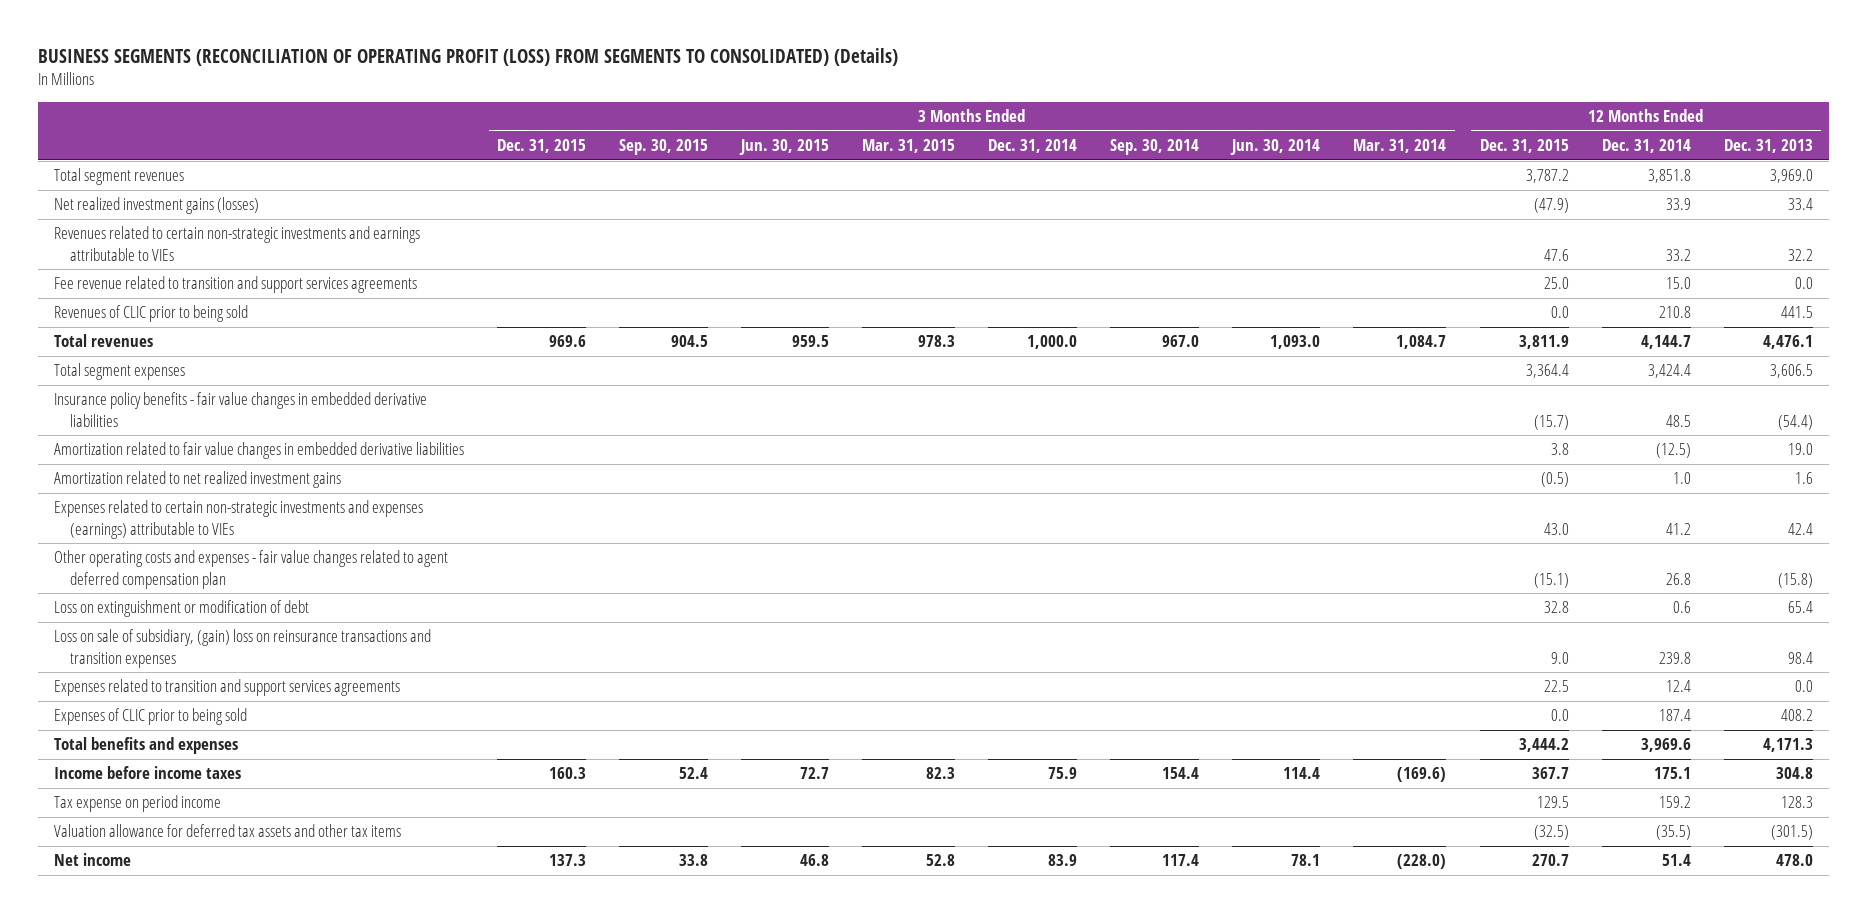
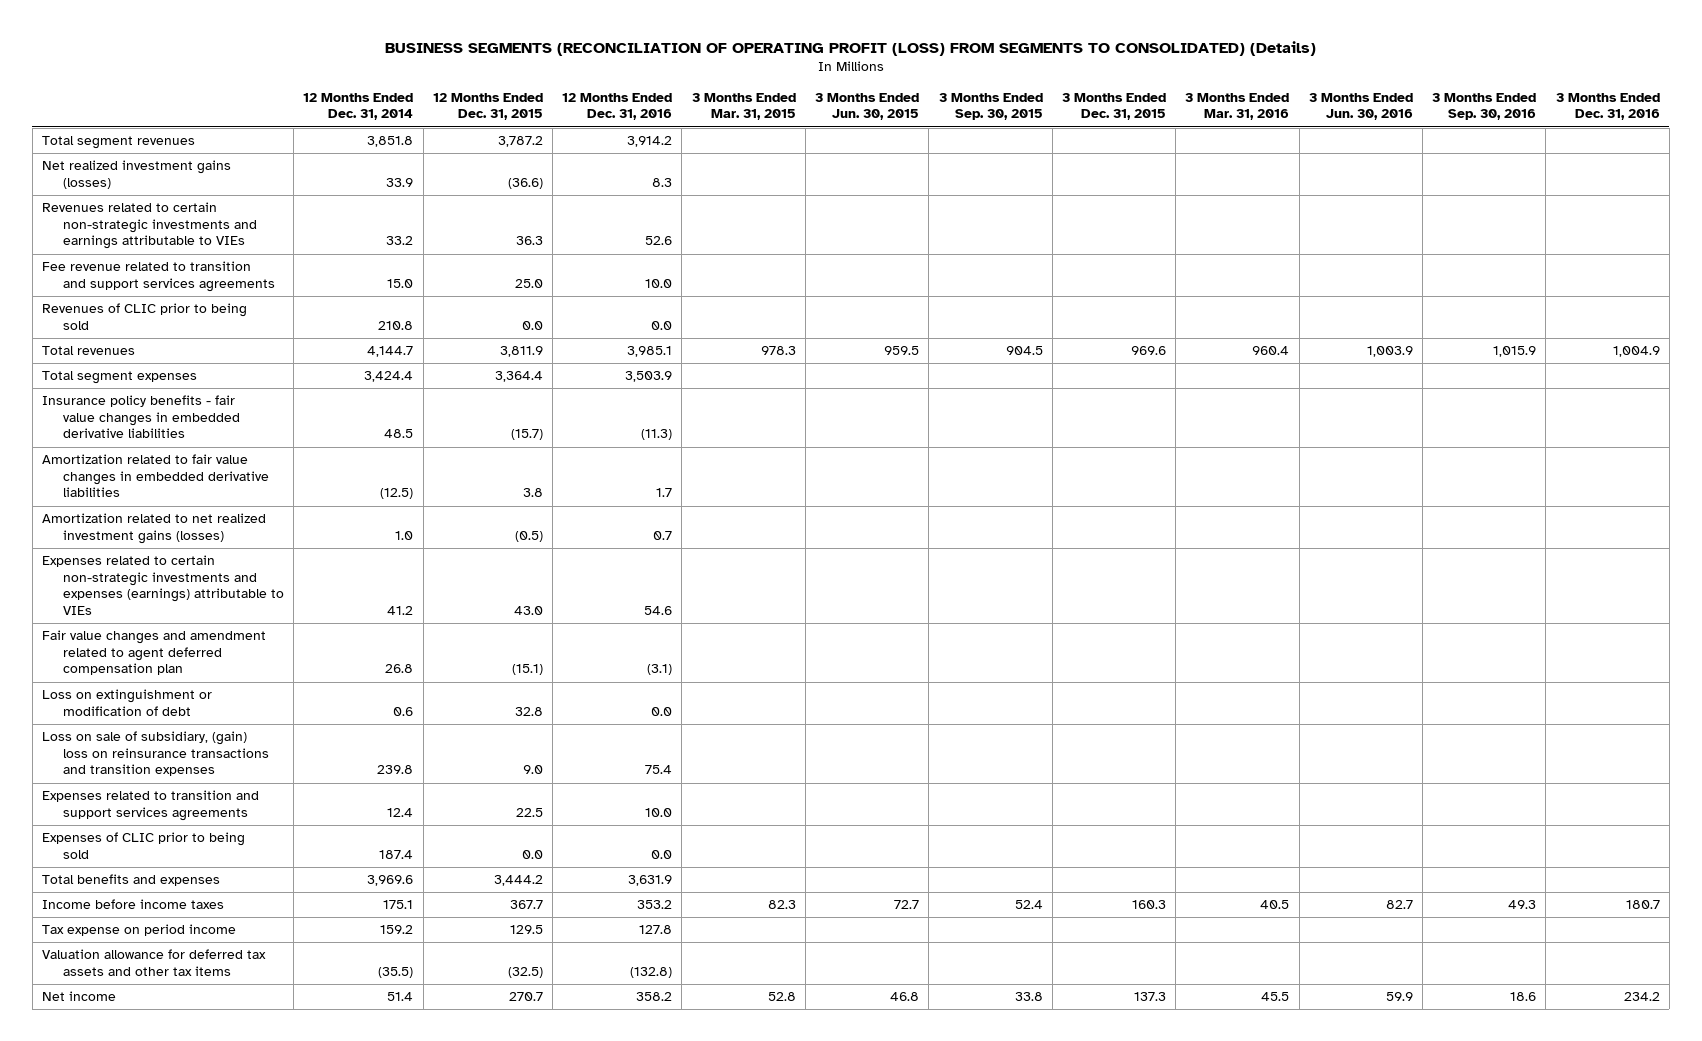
[988,139,1078,154] Dec. 31, 2014 -> none
[1110,139,1200,156] Sep. 30, 2014 -> none
[1230,139,1321,156] Jun. 30, 2014 -> none
[1353,139,1447,154] Mar. 31, 2014 -> none
[1723,139,1813,154] Dec. 31, 2013 -> none
none -> [562,92,673,121] 12 Months Ended Dec. 31, 2016
none -> [1185,92,1290,121] 3 Months Ended Mar. 31, 2016
none -> [1308,92,1413,121] 3 Months Ended Jun. 30, 2016
none -> [1432,92,1537,121] 3 Months Ended Sep. 30, 2016
none -> [1555,92,1660,121] 3 Months Ended Dec. 31, 2016
[1533,198,1569,214] (47.9) -> [507,177,543,189] (36.6)
[1543,248,1569,261] 47.6 -> [515,236,543,246] 36.3
[54,471,342,489] Amortization related to net realized investment gains -> [41,513,266,544] Amortization related to net realized investment gains (losses)
[54,550,449,589] Other operating costs and expenses - fair value changes related to agent deferred compensation plan -> [41,630,266,676] Fair value changes and amendment related to agent deferred compensation plan

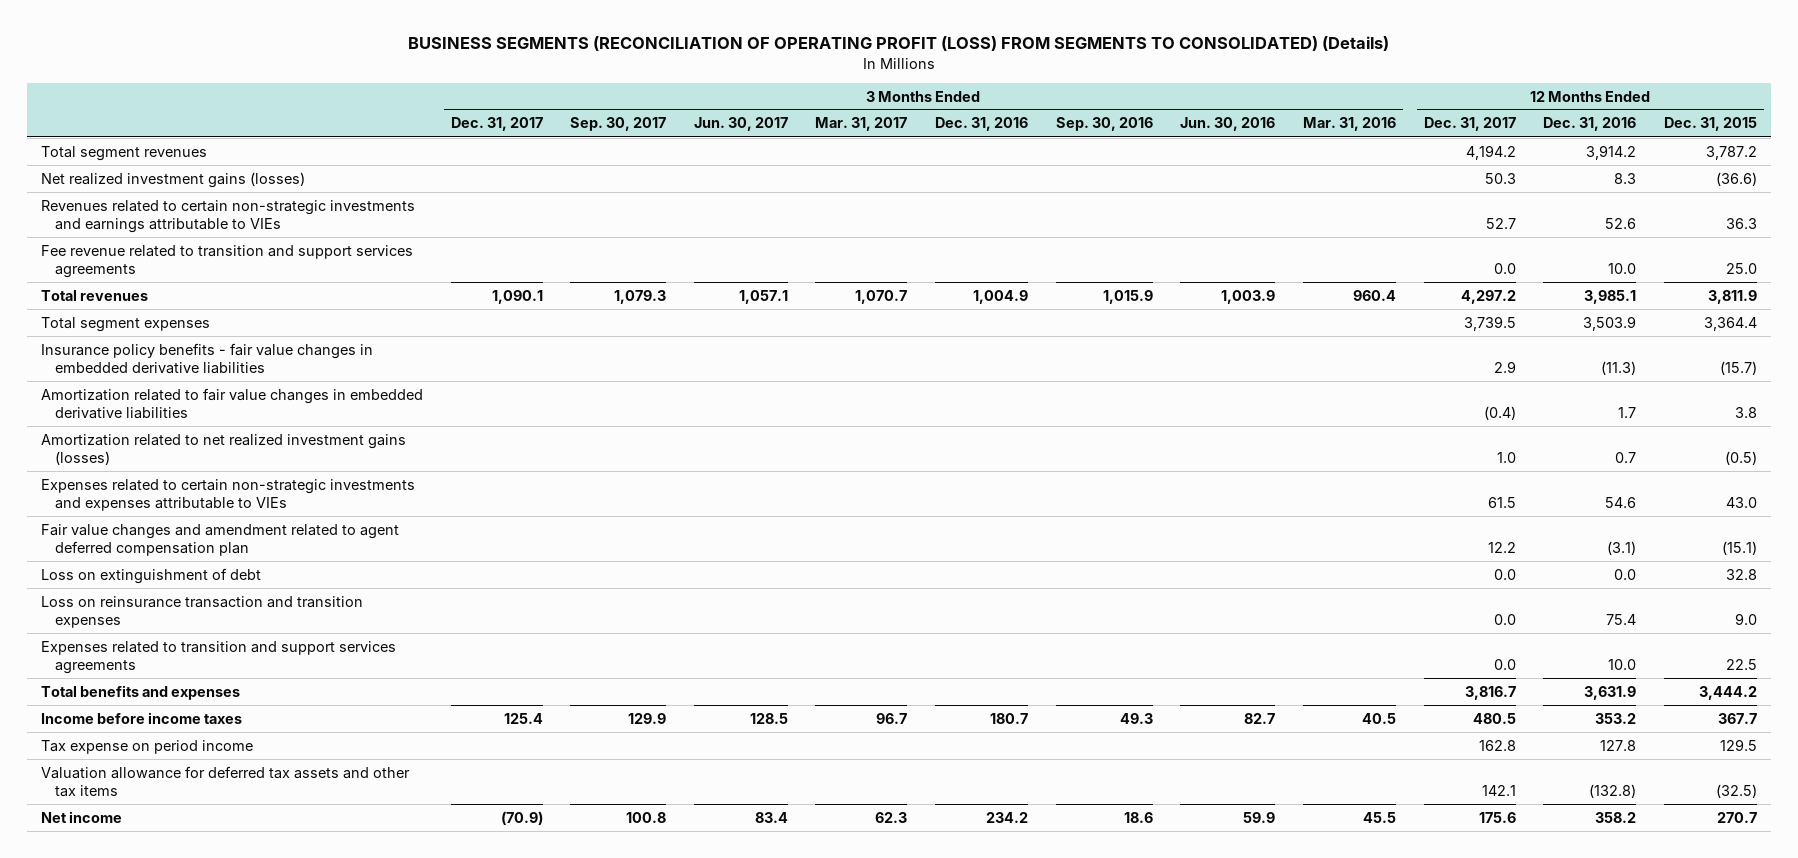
[303,92,414,121] 12 Months Ended Dec. 31, 2014 -> none
[691,92,796,121] 3 Months Ended Mar. 31, 2015 -> none
[815,92,920,121] 3 Months Ended Jun. 30, 2015 -> none
[938,92,1043,121] 3 Months Ended Sep. 30, 2015 -> none
[1061,92,1166,121] 3 Months Ended Dec. 31, 2015 -> none
none -> [450,117,543,132] Dec. 31, 2017
none -> [570,117,667,132] Sep. 30, 2017
none -> [693,117,788,132] Jun. 30, 2017
none -> [815,117,908,132] Mar. 31, 2017
none -> [1423,117,1516,132] Dec. 31, 2017
[41,303,247,330] Revenues of CLIC prior to being sold -> none
[41,555,284,615] Expenses related to certain non-strategic investments and expenses (earnings) attributable to VIEs -> [40,478,415,511] Expenses related to certain non-strategic investments and expenses attributable to VIEs
[41,689,212,716] Loss on extinguishment or modification of debt -> [40,567,261,584] Loss on extinguishment of debt
[41,731,269,777] Loss on sale of subsidiary, (gain) loss on reinsurance transactions and transition expenses -> [40,595,363,628] Loss on reinsurance transaction and transition expenses
[41,832,245,859] Expenses of CLIC prior to being sold -> none

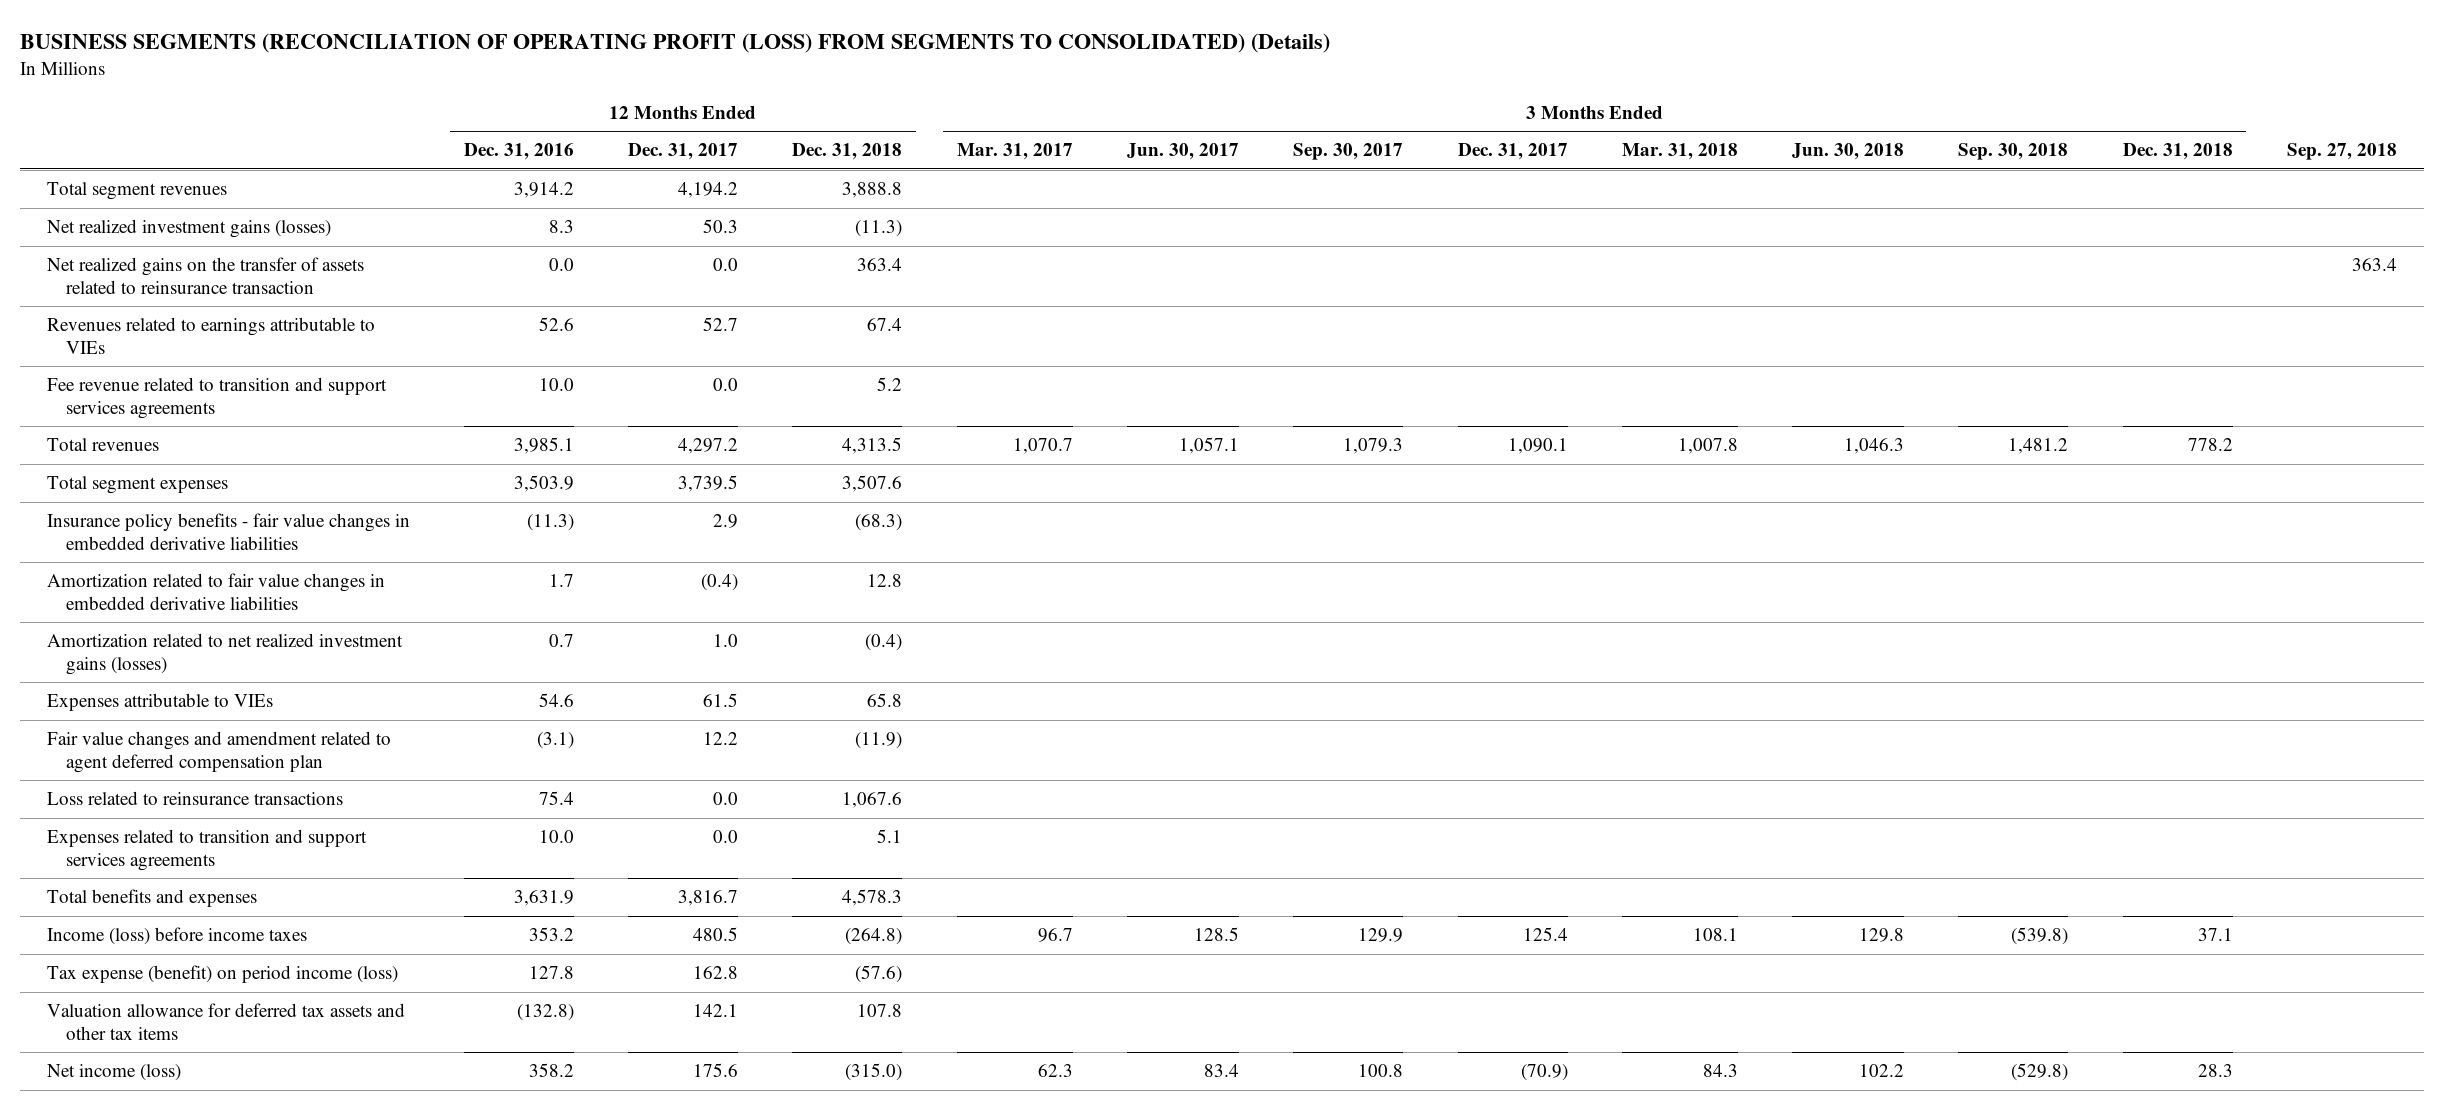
[935,117,1029,132] Dec. 31, 2016 -> none
[1055,117,1153,132] Sep. 30, 2016 -> none
[1180,117,1276,132] Jun. 30, 2016 -> none
[1303,117,1397,132] Mar. 31, 2016 -> none
[1663,117,1757,132] Dec. 31, 2015 -> none
none -> [792,143,903,161] Dec. 31, 2018
none -> [1621,143,1738,161] Mar. 31, 2018
none -> [1792,143,1905,161] Jun. 30, 2018
none -> [1958,143,2069,161] Sep. 30, 2018
none -> [2122,143,2233,161] Dec. 31, 2018
none -> [2286,143,2397,161] Sep. 27, 2018
none -> [46,257,364,294] Net realized gains on the transfer of assets related to reinsurance transaction
[40,199,415,233] Revenues related to certain non-strategic investments and earnings attributable to VIEs -> [46,317,375,354] Revenues related to earnings attributable to VIEs
[40,478,415,511] Expenses related to certain non-strategic investments and expenses attributable to VIEs -> [46,693,273,712] Expenses attributable to VIEs
[40,567,261,584] Loss on extinguishment of debt -> none
[40,595,363,628] Loss on reinsurance transaction and transition expenses -> [46,791,343,806] Loss related to reinsurance transactions
[40,711,242,724] Income before income taxes -> [46,927,307,946] Income (loss) before income taxes
[40,739,253,754] Tax expense on period income -> [46,965,398,984] Tax expense (benefit) on period income (loss)
[40,810,122,823] Net income -> [46,1064,181,1082] Net income (loss)

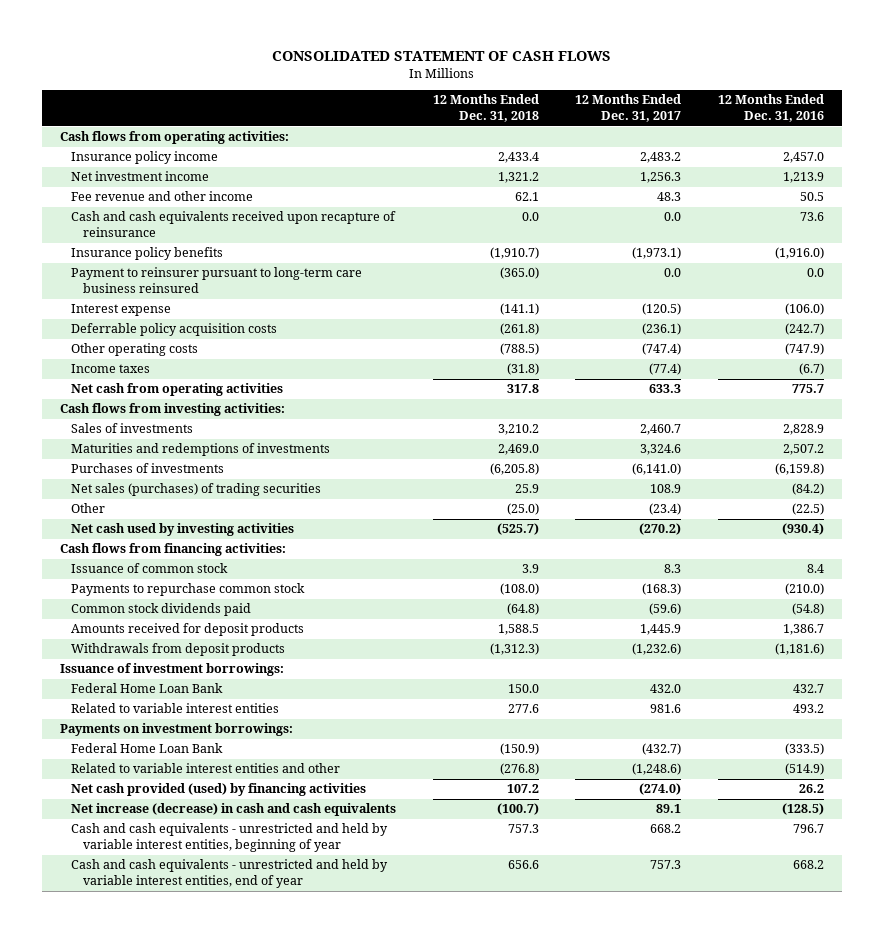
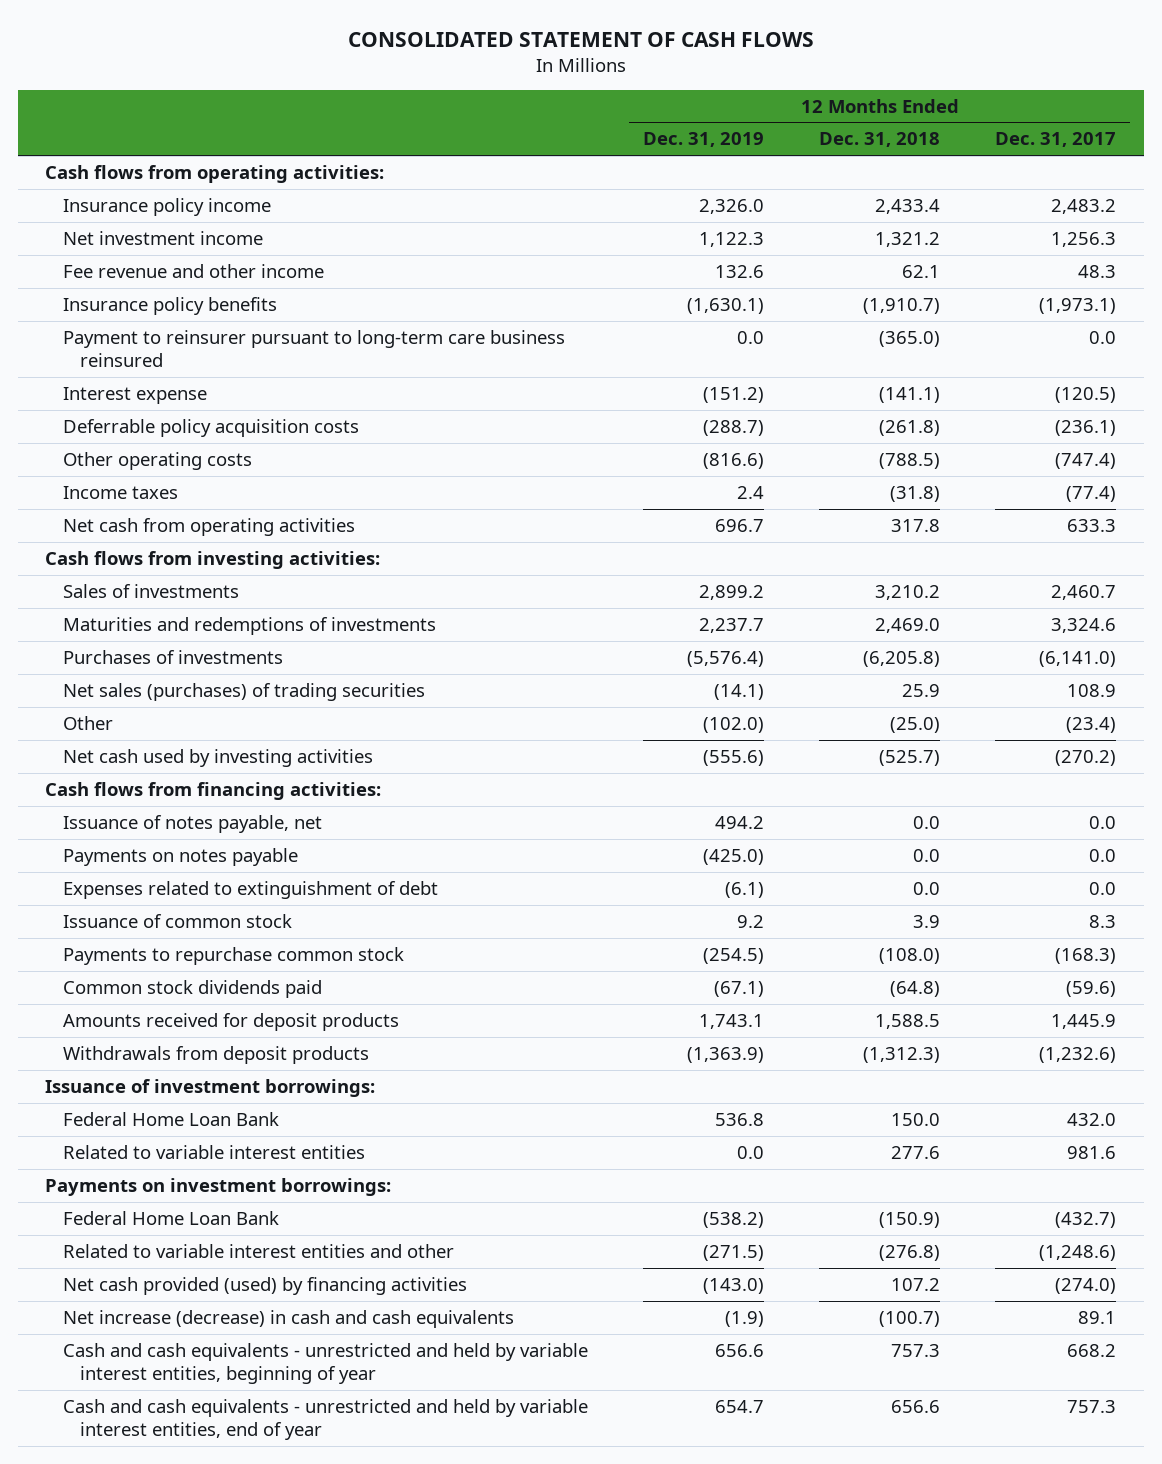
[717,94,824,123] 12 Months Ended Dec. 31, 2016 -> none
none -> [642,132,764,148] Dec. 31, 2019
[71,211,397,238] Cash and cash equivalents received upon recapture of reinsurance -> none
none -> [62,814,322,833] Issuance of notes payable, net
none -> [62,847,298,866] Payments on notes payable
none -> [62,880,438,899] Expenses related to extinguishment of debt

